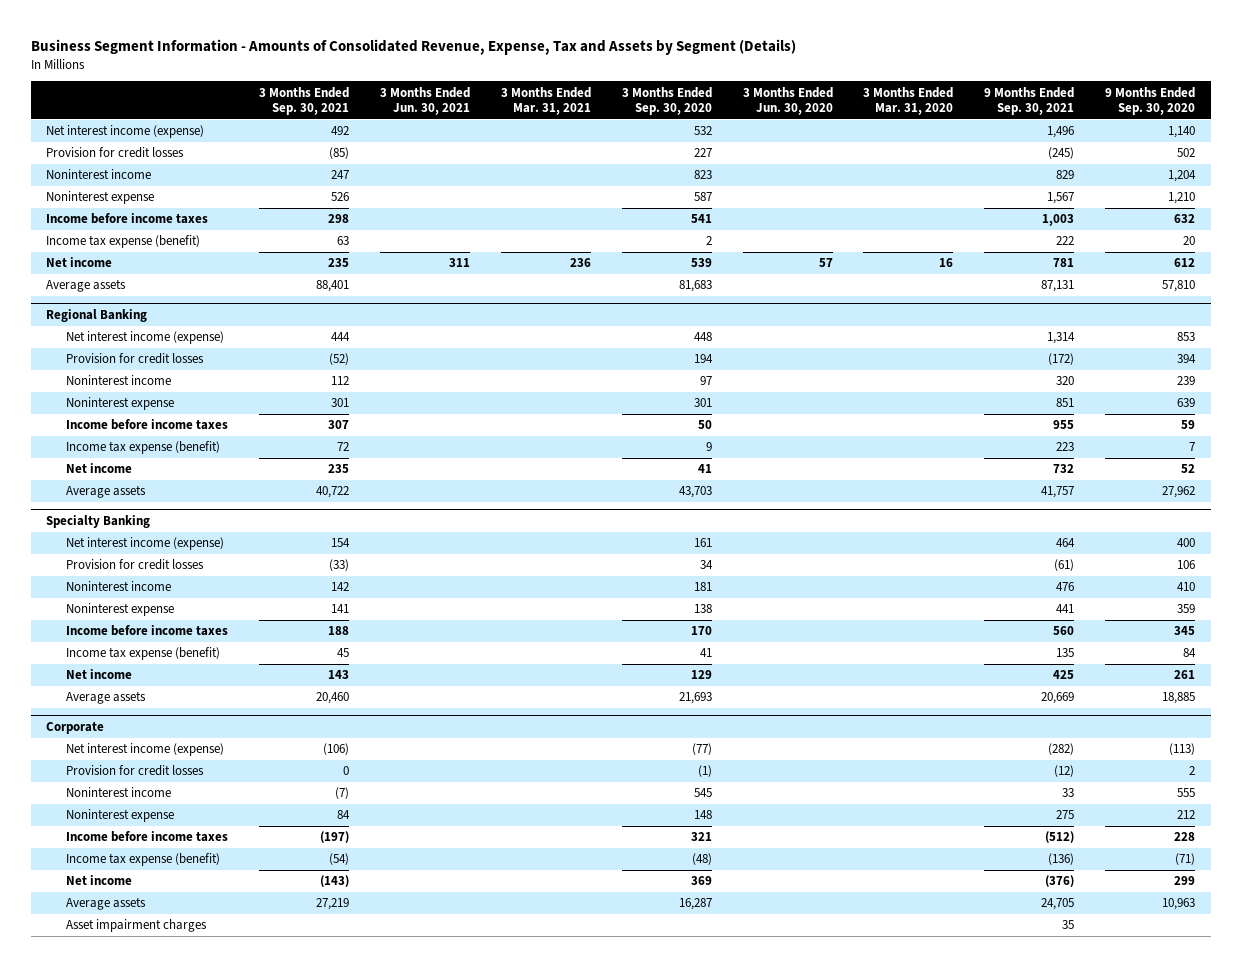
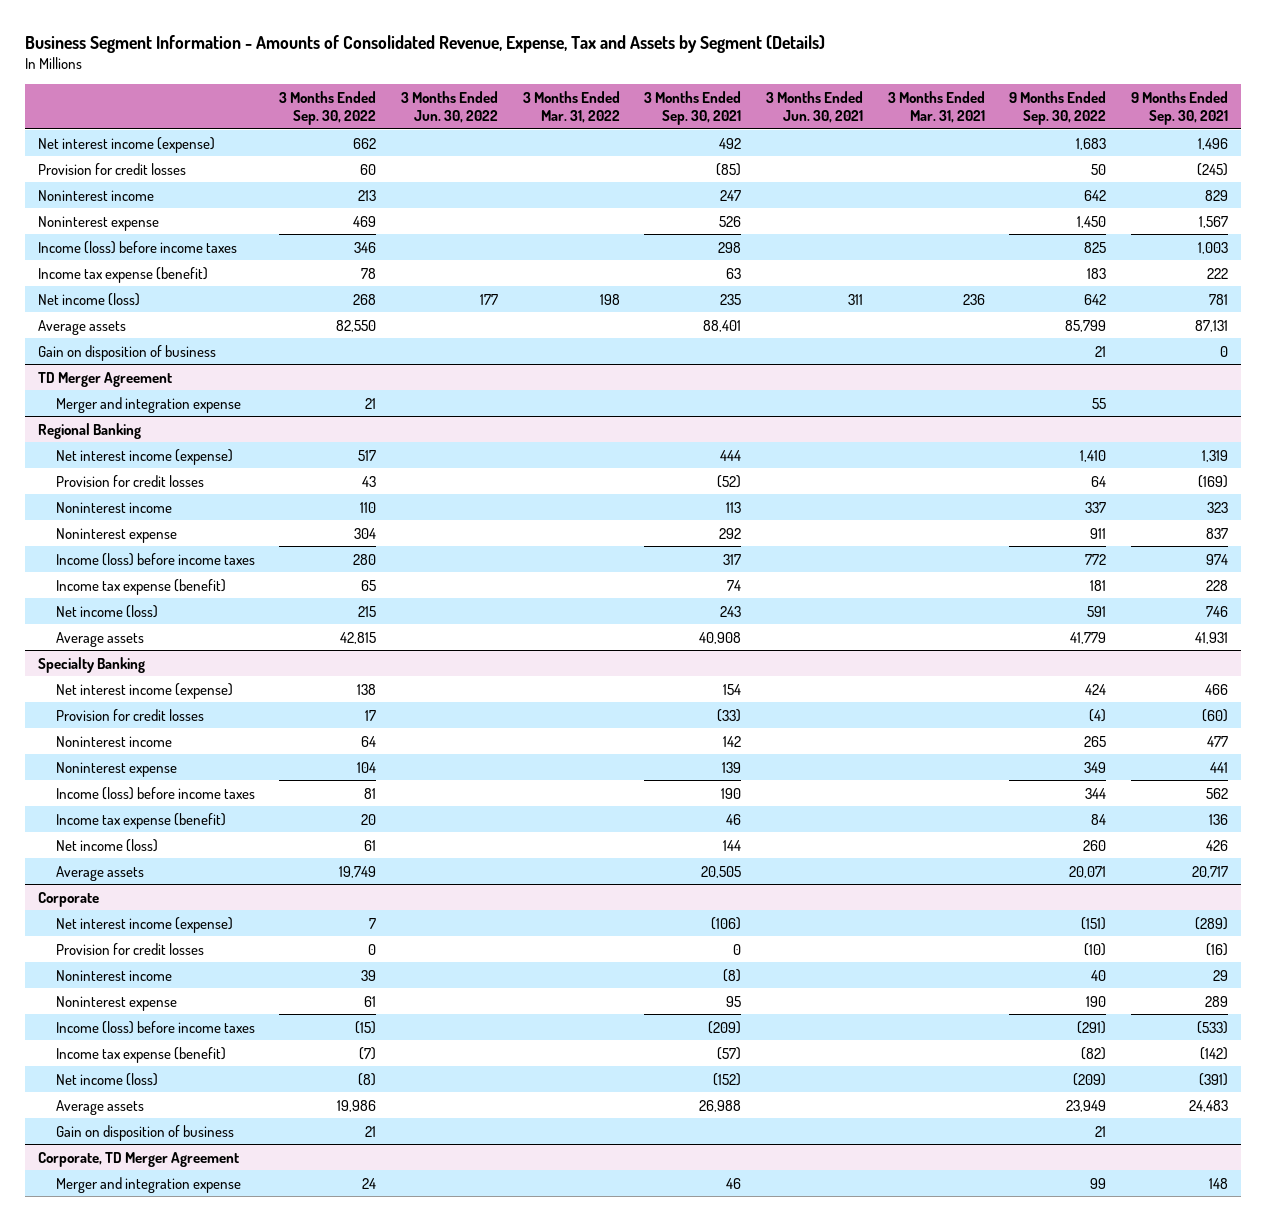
[621,86,712,116] 3 Months Ended Sep. 30, 2020 -> none
[742,86,833,116] 3 Months Ended Jun. 30, 2020 -> none
[863,86,954,116] 3 Months Ended Mar. 31, 2020 -> none
[1105,86,1196,116] 9 Months Ended Sep. 30, 2020 -> none
none -> [279,90,377,126] 3 Months Ended Sep. 30, 2022
none -> [400,90,498,124] 3 Months Ended Jun. 30, 2022
none -> [522,90,620,124] 3 Months Ended Mar. 31, 2022
none -> [1009,90,1107,126] 9 Months Ended Sep. 30, 2022
[46,213,209,225] Income before income taxes -> [37,240,237,254] Income (loss) before income taxes
[46,257,113,268] Net income -> [37,292,140,306] Net income (loss)
none -> [37,344,216,361] Gain on disposition of business
none -> [37,371,172,387] TD Merger Agreement
none -> [55,396,241,413] Merger and integration expense
[1047,332,1076,345] 1,314 -> [1202,449,1229,462] 1,319
[1048,353,1075,366] (172) -> [1198,474,1229,488] (169)
[330,376,349,386] 112 -> [726,501,742,513] 113
[1056,376,1075,386] 320 -> [1207,501,1229,513] 323
[330,398,349,408] 301 -> [719,527,742,539] 292
[1056,398,1075,408] 851 -> [1206,527,1229,539] 837
[65,419,228,431] Income before income taxes -> [55,552,255,566] Income (loss) before income taxes
[327,420,349,430] 307 -> [723,553,742,565] 317
[1053,420,1075,430] 955 -> [1206,553,1229,565] 974
[336,442,349,452] 72 -> [727,579,742,591] 74
[1056,442,1075,452] 223 -> [1206,579,1229,591] 228
[65,463,132,474] Net income -> [55,604,158,618] Net income (loss)
[327,464,349,474] 235 -> [720,605,742,617] 243
[1053,464,1075,474] 732 -> [1206,605,1229,617] 746
[315,486,349,499] 40,722 -> [699,631,742,644] 40,908
[1041,486,1075,499] 41,757 -> [1195,631,1229,644] 41,931
[1056,538,1076,548] 464 -> [1205,683,1229,695] 466
[1054,559,1075,572] (61) -> [1202,708,1229,722] (60)
[1056,582,1075,592] 476 -> [1207,735,1229,747] 477
[330,604,349,614] 141 -> [722,761,742,773] 139
[65,625,228,637] Income before income taxes -> [55,786,255,800] Income (loss) before income taxes
[327,626,349,636] 188 -> [721,787,742,799] 190
[1053,626,1075,636] 560 -> [1206,787,1229,799] 562
[336,648,349,658] 45 -> [726,813,742,825] 46
[1056,648,1075,658] 135 -> [1209,813,1229,825] 136
[65,669,132,680] Net income -> [55,838,158,852] Net income (loss)
[327,670,349,680] 143 -> [723,839,742,851] 144
[1053,670,1075,680] 425 -> [1206,839,1229,851] 426
[315,692,349,705] 20,460 -> [701,865,742,878] 20,505
[1041,692,1075,705] 20,669 -> [1192,865,1229,878] 20,717
[65,919,207,933] Asset impairment charges -> none
[1048,743,1075,756] (282) -> [1195,916,1229,930] (289)
[1054,765,1075,778] (12) -> [1206,942,1229,956] (16)
[334,787,349,800] (7) -> [723,968,742,982] (8)
[1062,788,1075,798] 33 -> [1213,969,1229,981] 29
[336,810,350,820] 84 -> [726,995,742,1007] 95
[1056,810,1075,820] 275 -> [1205,995,1229,1007] 289
[65,831,228,843] Income before income taxes -> [55,1020,255,1034] Income (loss) before income taxes
[319,831,349,844] (197) -> [708,1020,742,1034] (209)
[1045,831,1075,844] (512) -> [1197,1020,1229,1034] (533)
[328,853,349,866] (54) -> [717,1046,742,1060] (57)
[1048,853,1075,866] (136) -> [1200,1046,1229,1060] (142)
[65,875,132,886] Net income -> [55,1072,158,1086] Net income (loss)
[319,875,349,888] (143) -> [713,1072,742,1086] (152)
[1045,875,1075,888] (376) -> [1199,1072,1229,1086] (391)
[315,898,349,911] 27,219 -> [699,1099,742,1112] 26,988
[1041,898,1075,911] 24,705 -> [1189,1099,1229,1112] 24,483
none -> [55,1124,234,1141] Gain on disposition of business
none -> [37,1151,239,1167] Corporate, TD Merger Agreement
none -> [55,1176,241,1193] Merger and integration expense

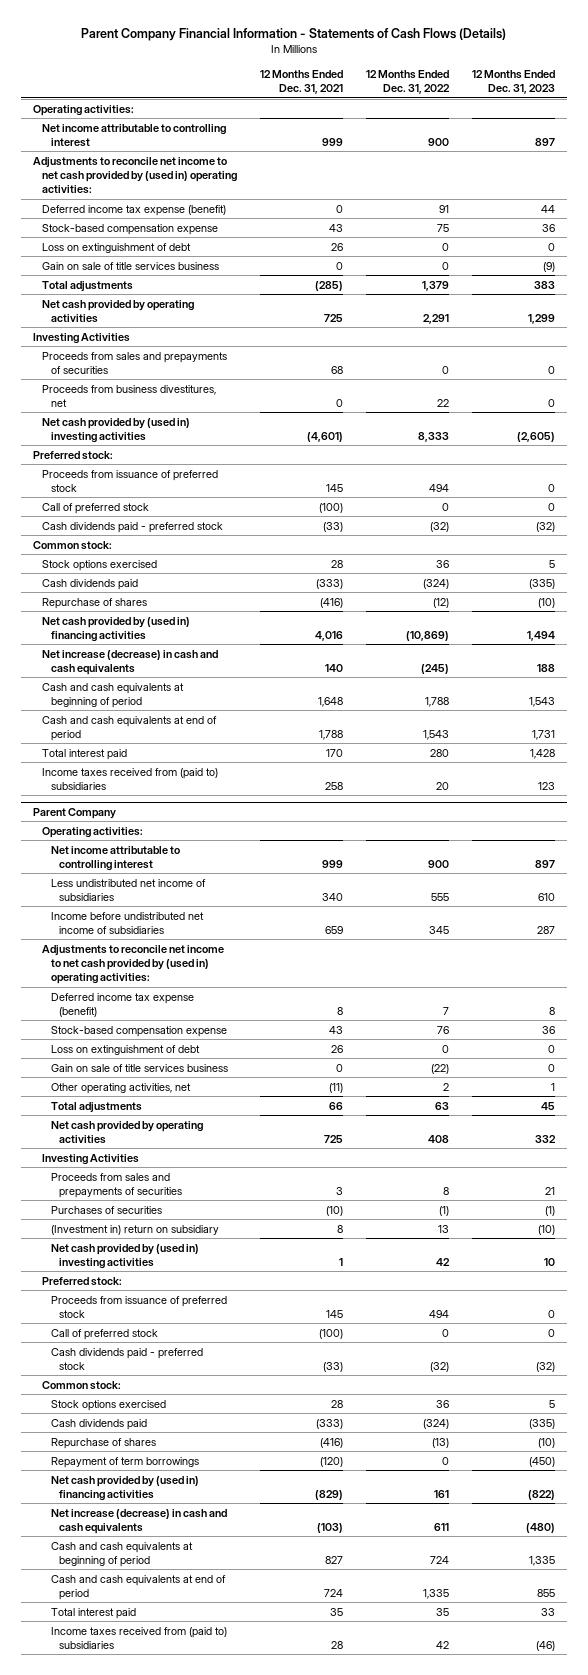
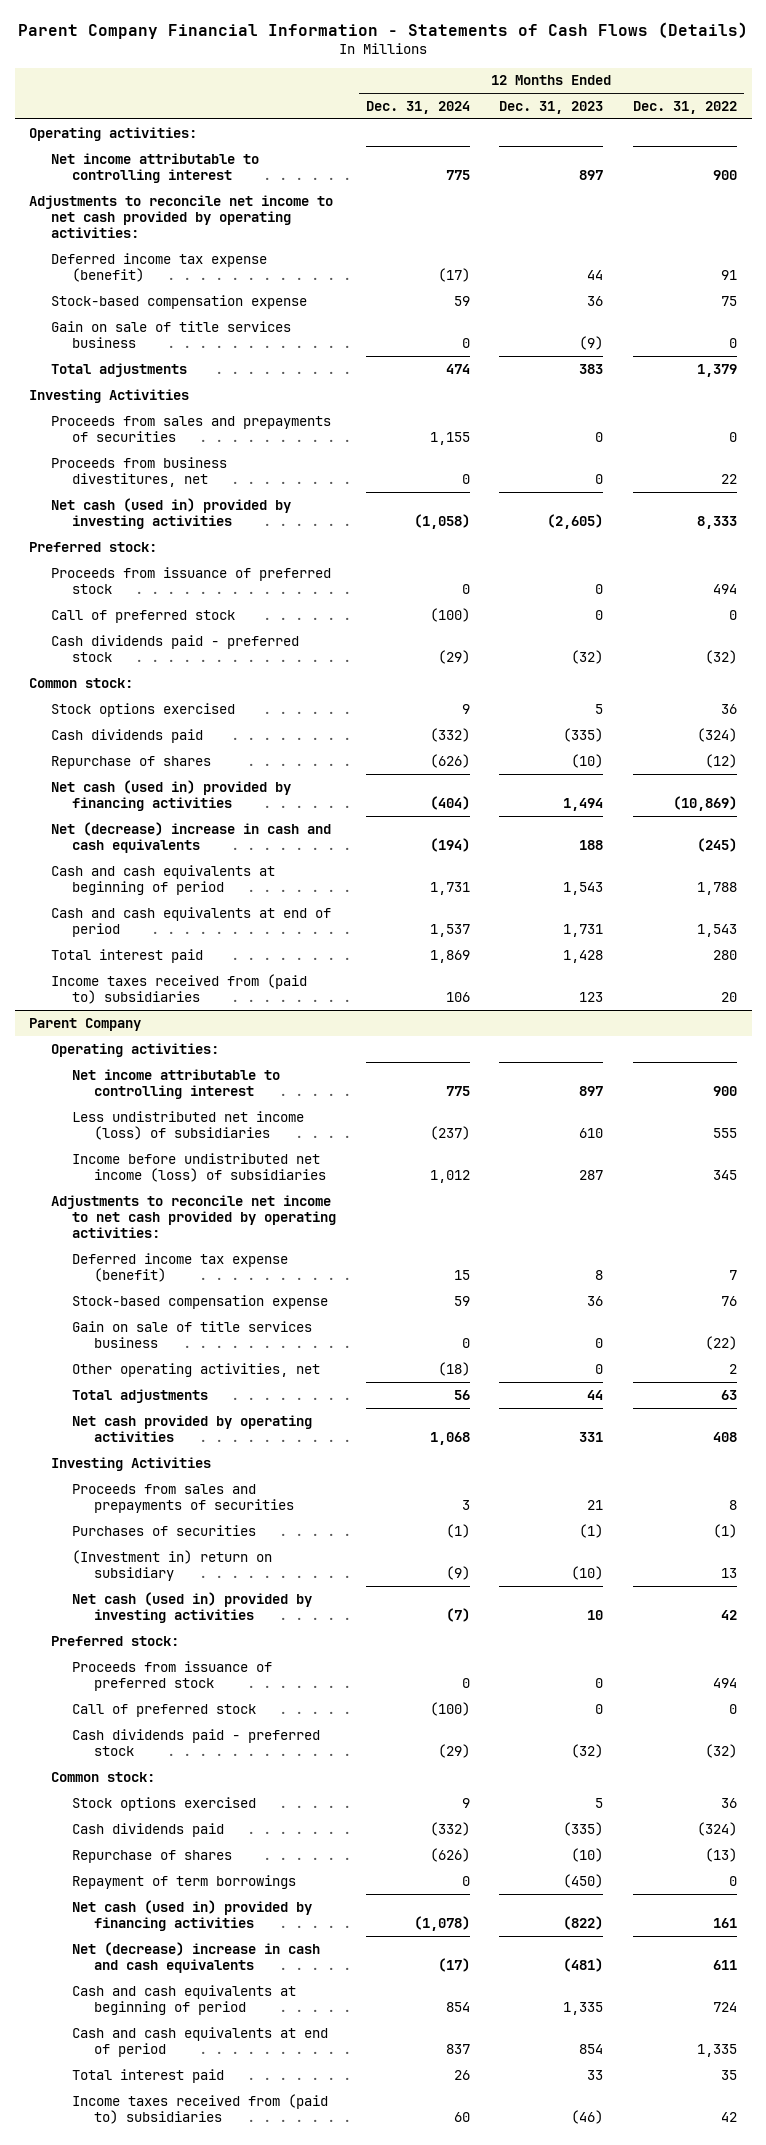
[259,69,343,95] 12 Months Ended Dec. 31, 2021 -> none
none -> [365,101,470,115] Dec. 31, 2024
[32,156,237,195] Adjustments to reconcile net income to net cash provided by (used in) operating activities: -> [29,194,334,239] Adjustments to reconcile net income to net cash provided by operating activities:
[41,242,191,253] Loss on extinguishment of debt -> none
[41,299,194,323] Net cash provided by operating activities -> none
[41,417,190,443] Net cash provided by (used in) investing activities -> [50,497,291,529] Net cash (used in) provided by investing activities
[41,616,190,642] Net cash provided by (used in) financing activities -> [50,779,291,811] Net cash (used in) provided by financing activities
[41,649,218,675] Net increase (decrease) in cash and cash equivalents -> [50,821,331,853] Net (decrease) increase in cash and cash equivalents
[50,878,206,901] Less undistributed net income of subsidiaries -> [72,1110,305,1140] Less undistributed net income (loss) of subsidiaries
[50,911,204,934] Income before undistributed net income of subsidiaries -> [72,1152,326,1182] Income before undistributed net income (loss) of subsidiaries
[41,944,224,985] Adjustments to reconcile net income to net cash provided by (used in) operating activities: -> [50,1194,337,1239] Adjustments to reconcile net income to net cash provided by operating activities:
[50,1044,200,1055] Loss on extinguishment of debt -> none
[551,1082,556,1091] 1 -> [595,1363,604,1374] 0
[541,1101,556,1110] 45 -> [587,1389,604,1400] 44
[535,1134,557,1143] 332 -> [579,1431,604,1442] 331
[50,1243,199,1269] Net cash provided by (used in) investing activities -> [72,1591,313,1623] Net cash (used in) provided by investing activities
[50,1475,199,1501] Net cash provided by (used in) financing activities -> [72,1899,313,1931] Net cash (used in) provided by financing activities
[50,1508,227,1534] Net increase (decrease) in cash and cash equivalents -> [72,1941,321,1973] Net (decrease) increase in cash and cash equivalents
[526,1522,556,1533] (480) -> [563,1957,604,1972] (481)
[537,1588,556,1597] 855 -> [579,2043,604,2054] 854

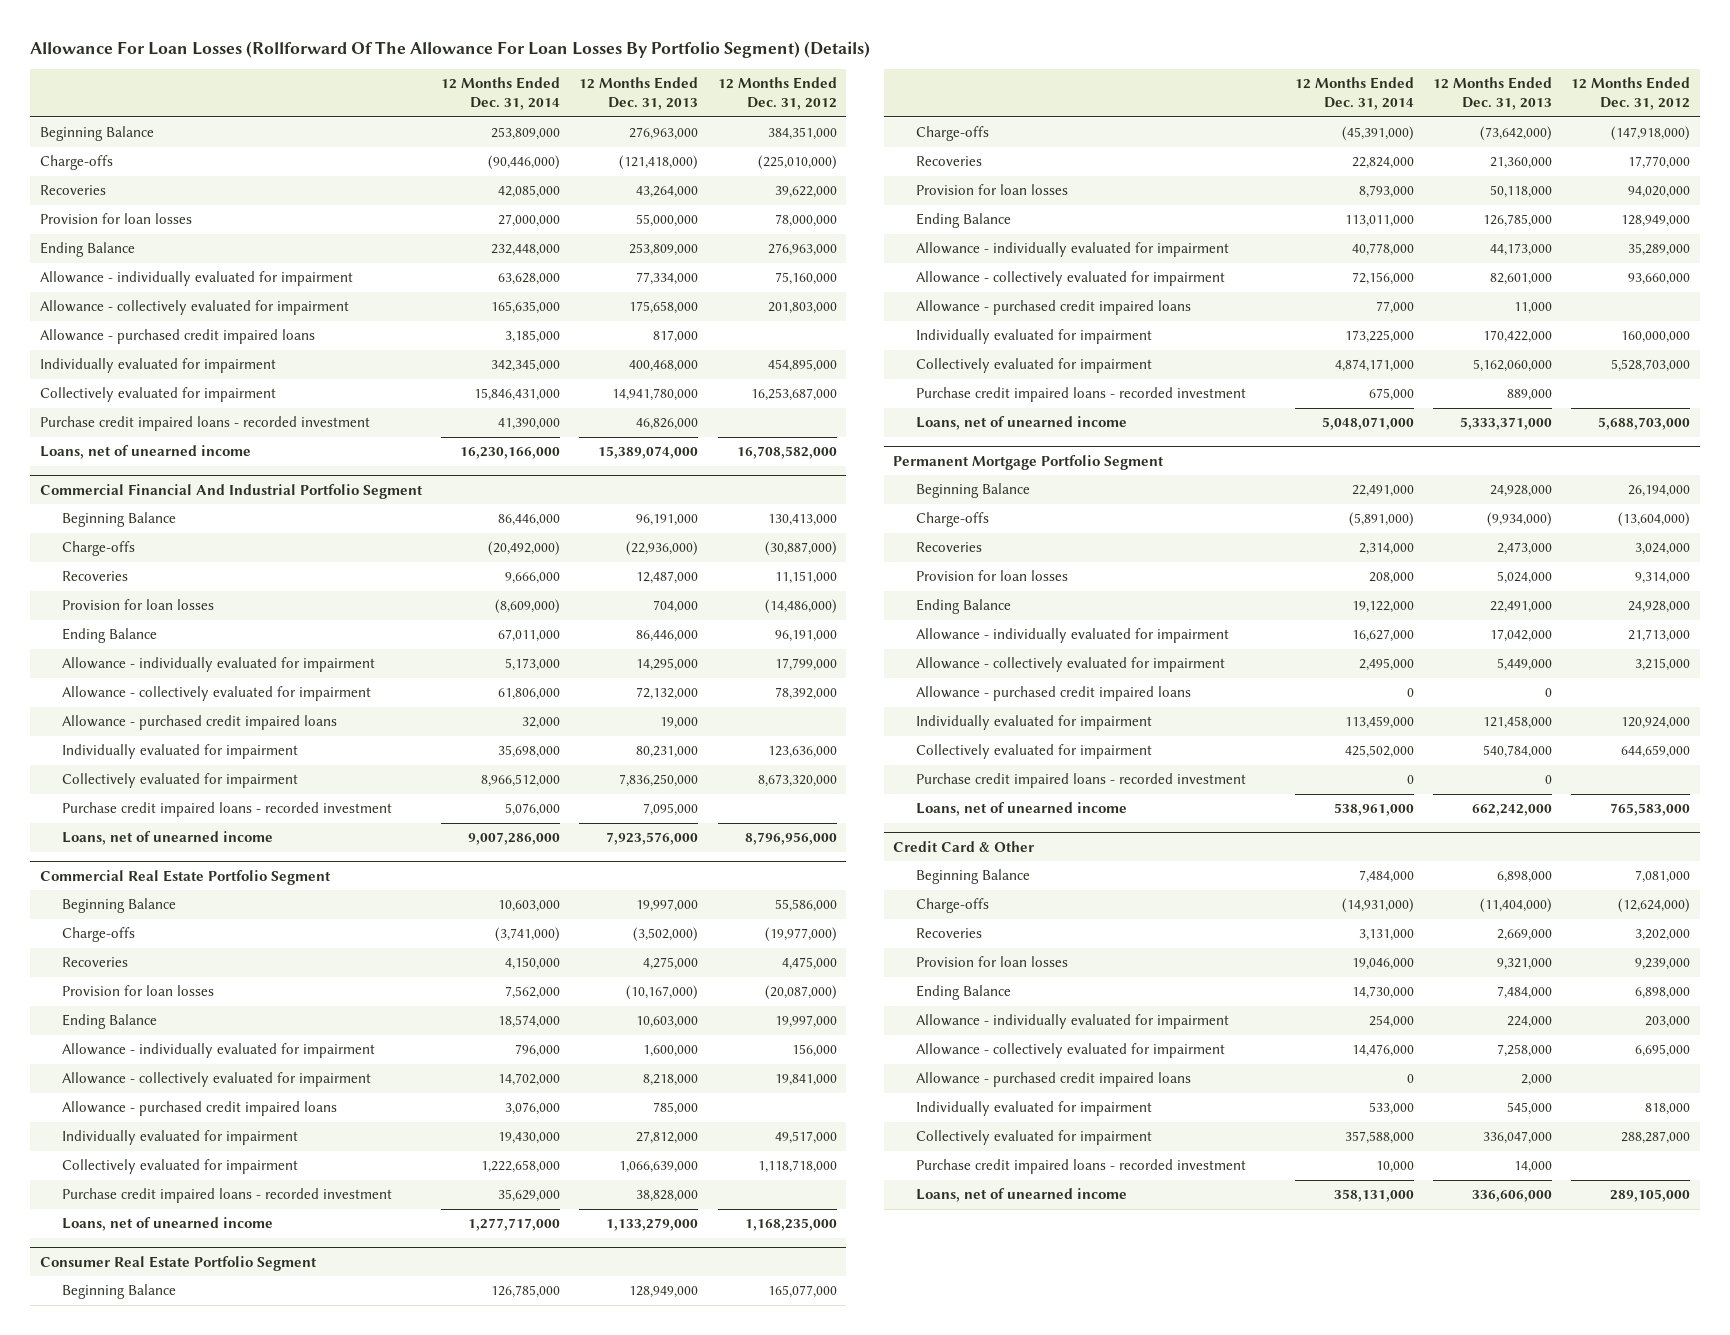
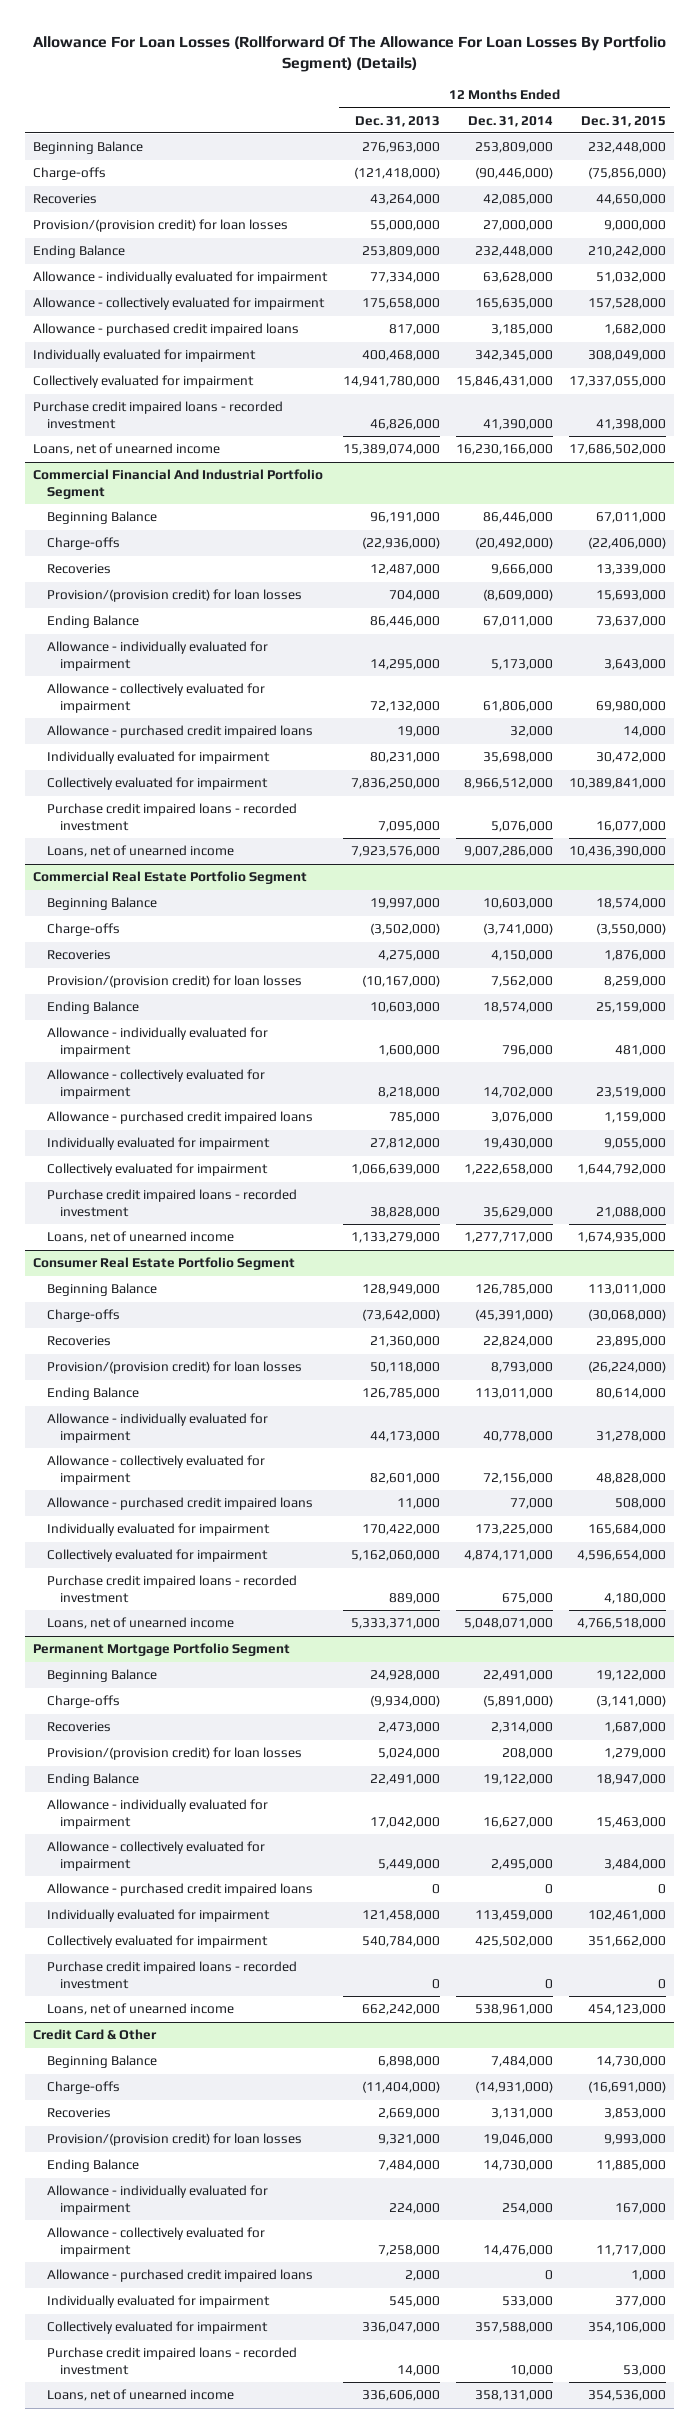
[717,76,837,111] 12 Months Ended Dec. 31, 2012 -> none
none -> [581,115,667,127] Dec. 31, 2015
[39,213,192,225] Provision for loan losses -> [33,219,289,233] Provision/(provision credit) for loan losses
[62,599,215,611] Provision for loan losses -> [46,589,302,603] Provision/(provision credit) for loan losses
[62,985,215,997] Provision for loan losses -> [46,975,302,989] Provision/(provision credit) for loan losses
[915,184,1068,196] Provision for loan losses -> [46,1361,302,1375] Provision/(provision credit) for loan losses
[915,570,1068,582] Provision for loan losses -> [46,1747,302,1761] Provision/(provision credit) for loan losses
[915,956,1068,968] Provision for loan losses -> [46,2133,302,2147] Provision/(provision credit) for loan losses

